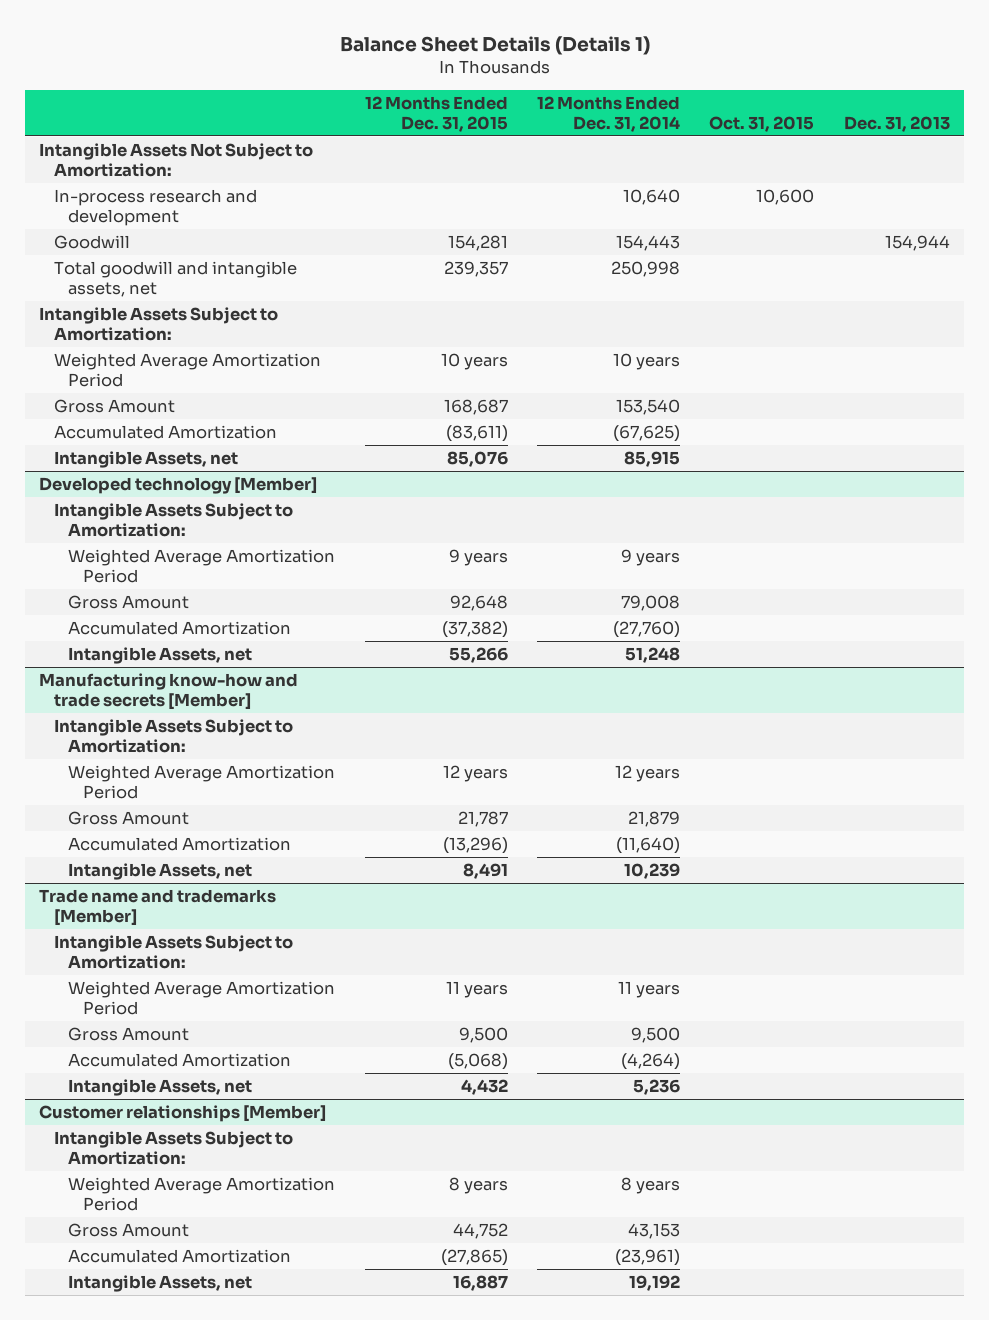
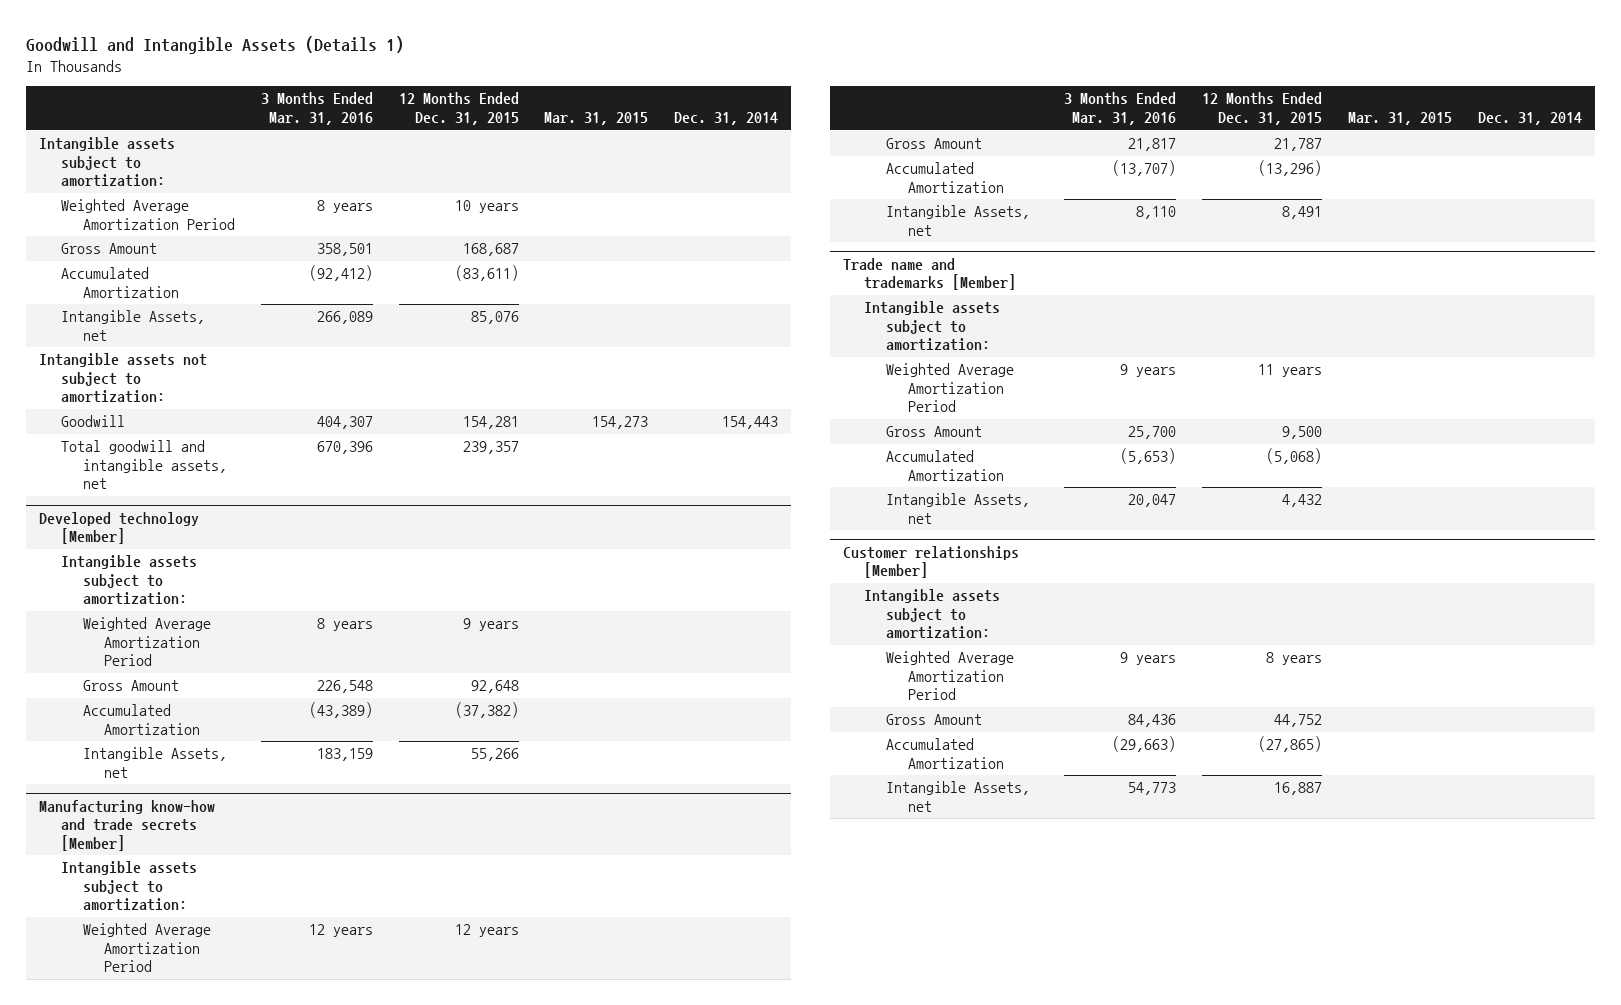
[339,35,650,55] Balance Sheet Details (Details 1) -> [26,36,405,55] Goodwill and Intangible Assets (Details 1)
[537,95,681,132] 12 Months Ended Dec. 31, 2014 -> none
[709,115,815,132] Oct. 31, 2015 -> none
[843,115,950,132] Dec. 31, 2013 -> none
none -> [260,92,373,125] 3 Months Ended Mar. 31, 2016
none -> [544,111,649,125] Mar. 31, 2015
none -> [674,111,779,125] Dec. 31, 2014
[39,142,314,178] Intangible Assets Not Subject to Amortization: -> none
[53,188,257,227] In-process research and development -> none
[39,306,279,342] Intangible Assets Subject to Amortization: -> [39,137,176,188] Intangible assets subject to amortization:
none -> [39,353,208,404] Intangible assets not subject to amortization:
[53,234,130,249] Goodwill -> [60,415,125,428] Goodwill
[53,260,297,298] Total goodwill and intangible assets, net -> [60,440,227,490] Total goodwill and intangible assets, net
[53,502,293,538] Intangible Assets Subject to Amortization: -> [60,555,197,606] Intangible assets subject to amortization:
[53,718,293,754] Intangible Assets Subject to Amortization: -> [60,861,197,912] Intangible assets subject to amortization:
[53,934,293,970] Intangible Assets Subject to Amortization: -> [864,301,1001,352] Intangible assets subject to amortization:
[53,1130,293,1166] Intangible Assets Subject to Amortization: -> [864,589,1001,640] Intangible assets subject to amortization:

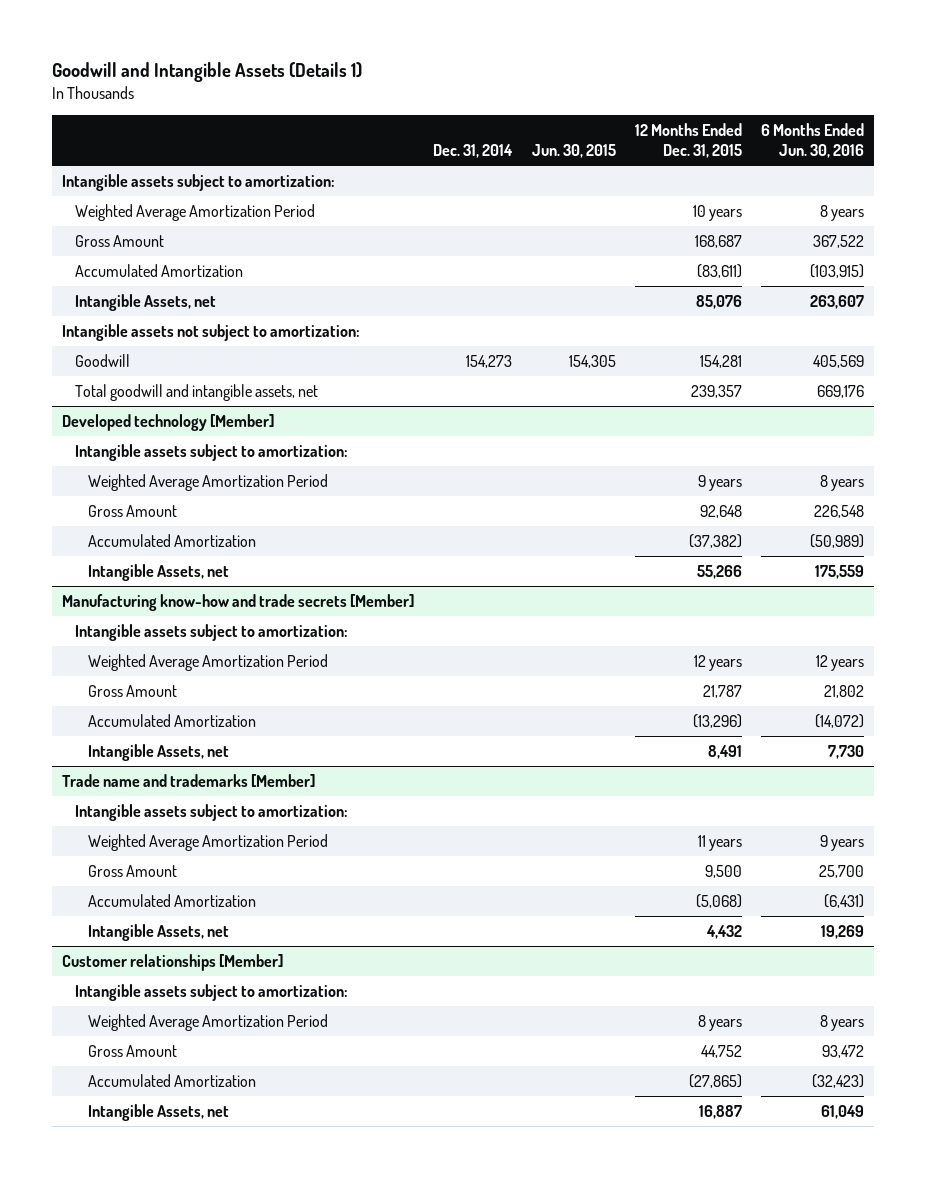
[260,92,373,125] 3 Months Ended Mar. 31, 2016 -> none
[544,111,649,125] Mar. 31, 2015 -> none
none -> [531,144,616,159] Jun. 30, 2015
none -> [761,122,865,159] 6 Months Ended Jun. 30, 2016
[722,416,779,430] 154,443 -> [466,354,513,368] 154,273

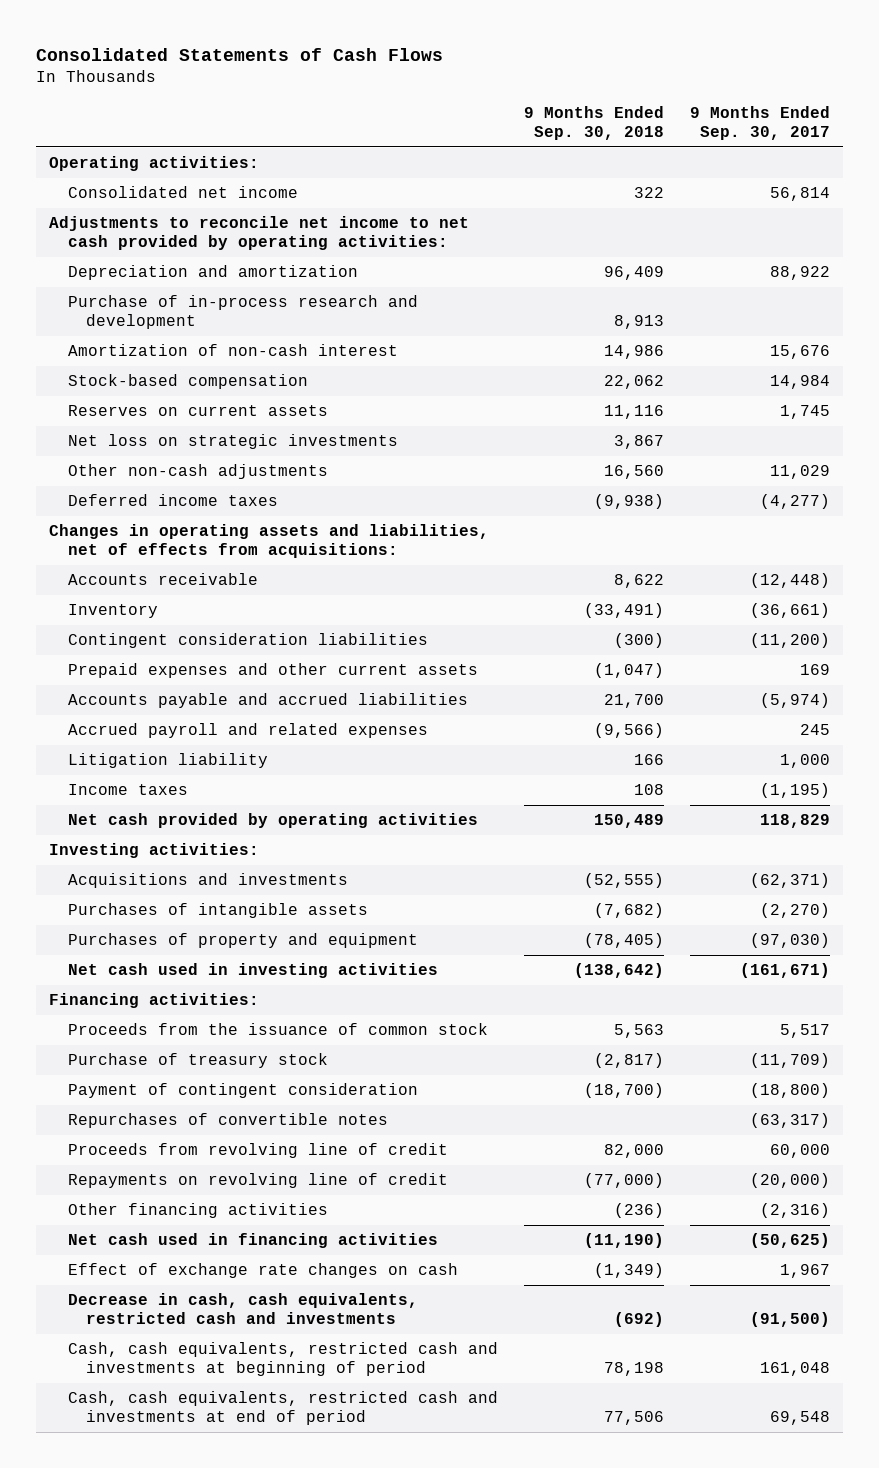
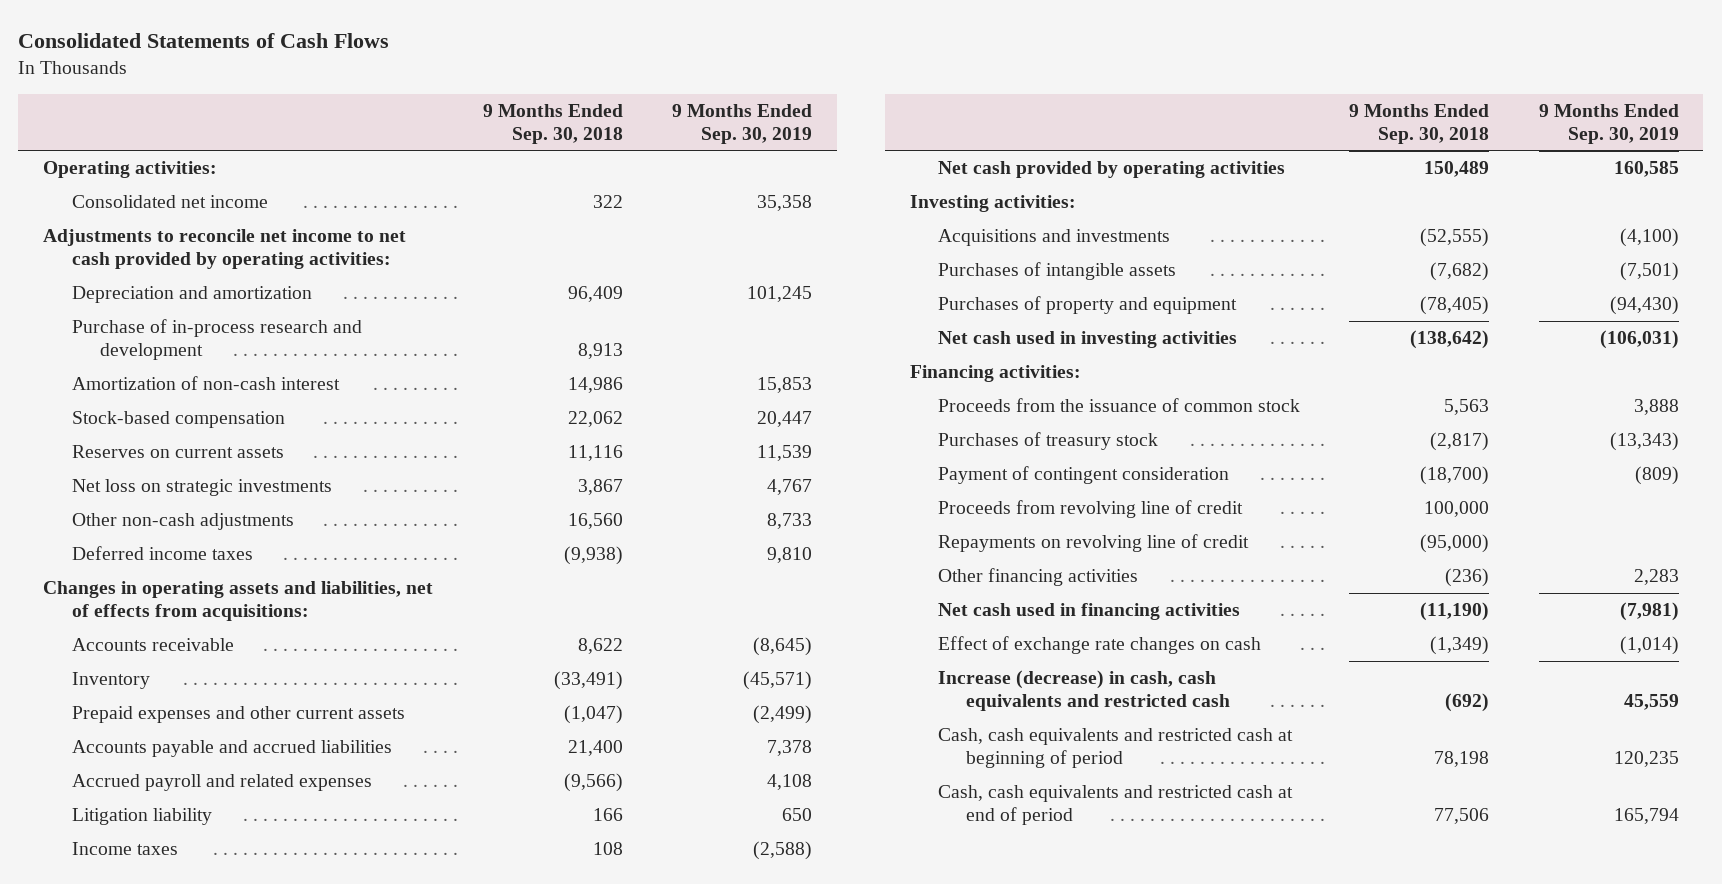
[689,105,830,141] 9 Months Ended Sep. 30, 2017 -> none
none -> [672,103,813,144] 9 Months Ended Sep. 30, 2019
[67,633,428,649] Contingent consideration liabilities -> none
[603,694,664,709] 21,700 -> [567,740,623,757] 21,400
[67,1053,328,1069] Purchase of treasury stock -> [938,432,1159,451] Purchases of treasury stock
[67,1113,388,1129] Repurchases of convertible notes -> none
[603,1144,664,1159] 82,000 -> [1424,501,1490,518] 100,000
[583,1173,664,1189] (77,000) -> [1420,534,1490,554] (95,000)
[67,1293,418,1325] Decrease in cash, cash equivalents, restricted cash and investments -> [938,670,1231,712] Increase (decrease) in cash, cash equivalents and restricted cash
[67,1342,498,1377] Cash, cash equivalents, restricted cash and investments at beginning of period -> [938,728,1294,769] Cash, cash equivalents and restricted cash at beginning of period
[67,1391,498,1426] Cash, cash equivalents, restricted cash and investments at end of period -> [938,785,1294,826] Cash, cash equivalents and restricted cash at end of period

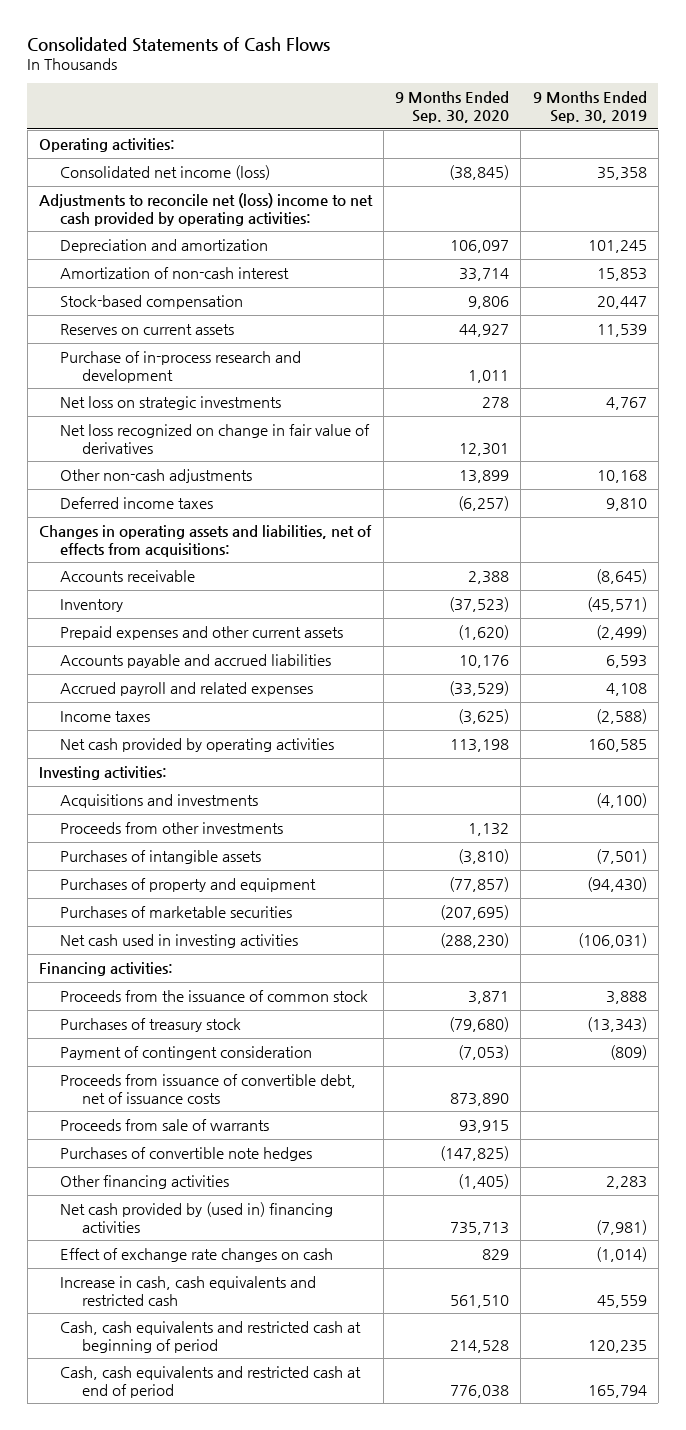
[482,103,623,144] 9 Months Ended Sep. 30, 2018 -> none
none -> [395,91,510,123] 9 Months Ended Sep. 30, 2020
[71,195,268,209] Consolidated net income -> [60,164,271,180] Consolidated net income (loss)
[43,229,407,270] Adjustments to reconcile net income to net cash provided by operating activities: -> [39,192,374,226] Adjustments to reconcile net (loss) income to net cash provided by operating activities:
[71,319,362,361] Purchase of in-process research and development -> [60,350,302,383] Purchase of in-process research and development
none -> [60,423,371,454] Net loss recognized on change in fair value of derivatives
[767,513,813,530] 8,733 -> [596,469,647,483] 10,168
[767,740,813,757] 7,378 -> [605,654,647,668] 6,593
[71,808,212,826] Litigation liability -> none
none -> [60,821,284,834] Proceeds from other investments
none -> [60,905,293,918] Purchases of marketable securities
[938,500,1244,519] Proceeds from revolving line of credit -> none
[938,534,1250,553] Repayments on revolving line of credit -> none
none -> [60,1073,357,1104] Proceeds from issuance of convertible debt, net of issuance costs
none -> [60,1118,270,1131] Proceeds from sale of warrants
none -> [60,1146,313,1161] Purchases of convertible note hedges
[938,603,1241,621] Net cash used in financing activities -> [60,1201,334,1233] Net cash provided by (used in) financing activities
[938,670,1231,712] Increase (decrease) in cash, cash equivalents and restricted cash -> [60,1275,317,1306] Increase in cash, cash equivalents and restricted cash

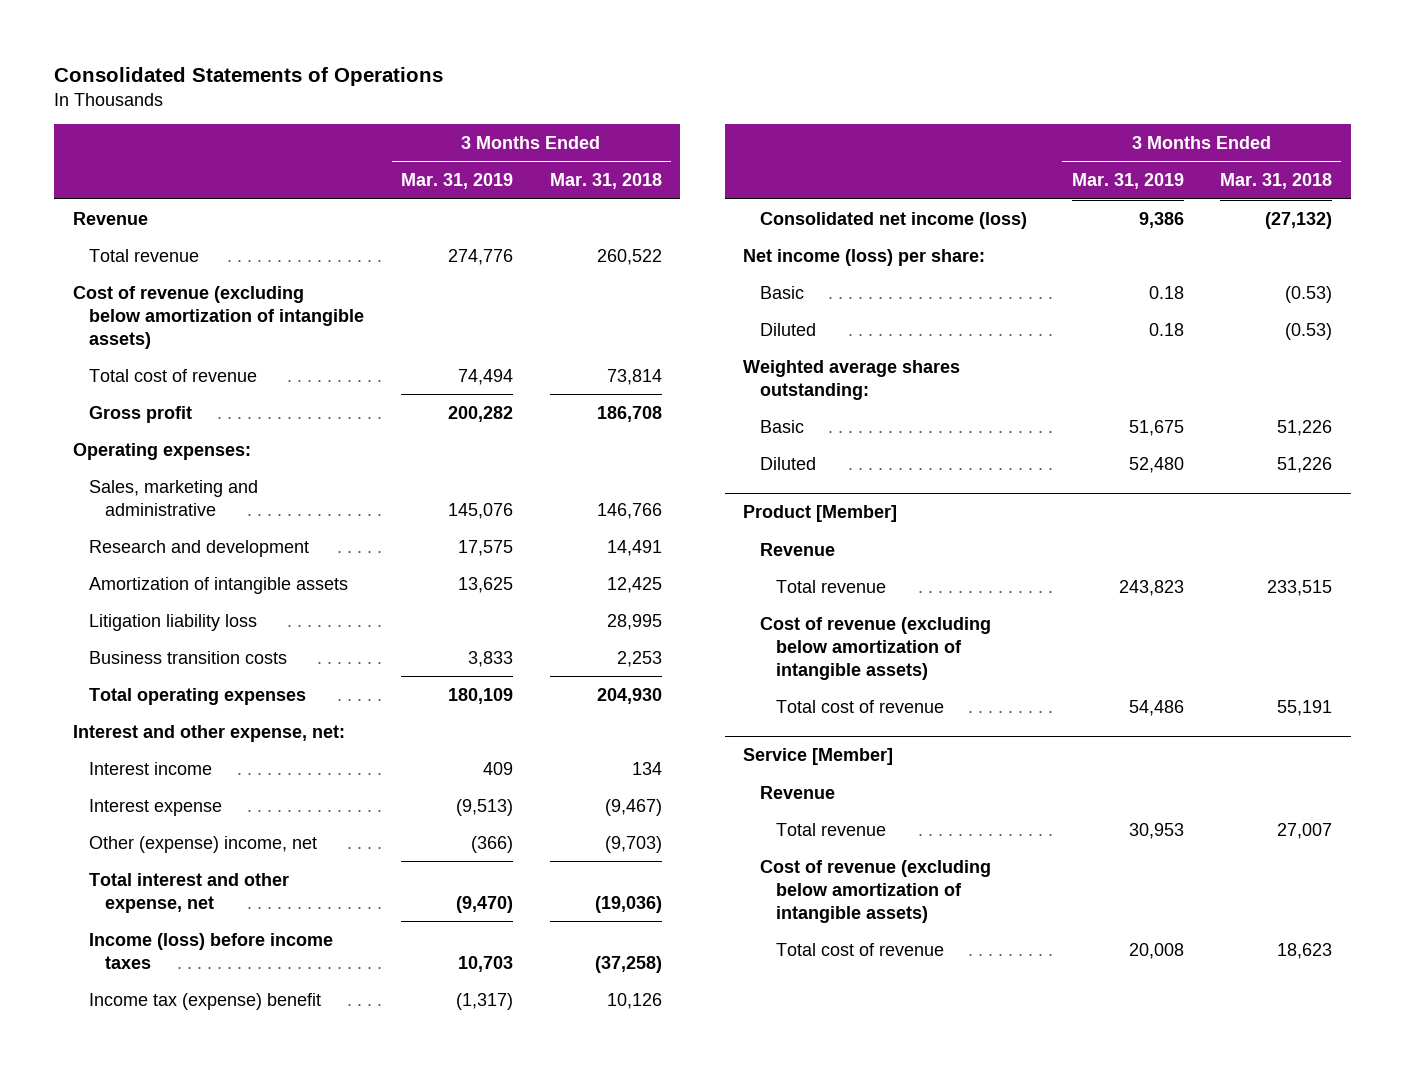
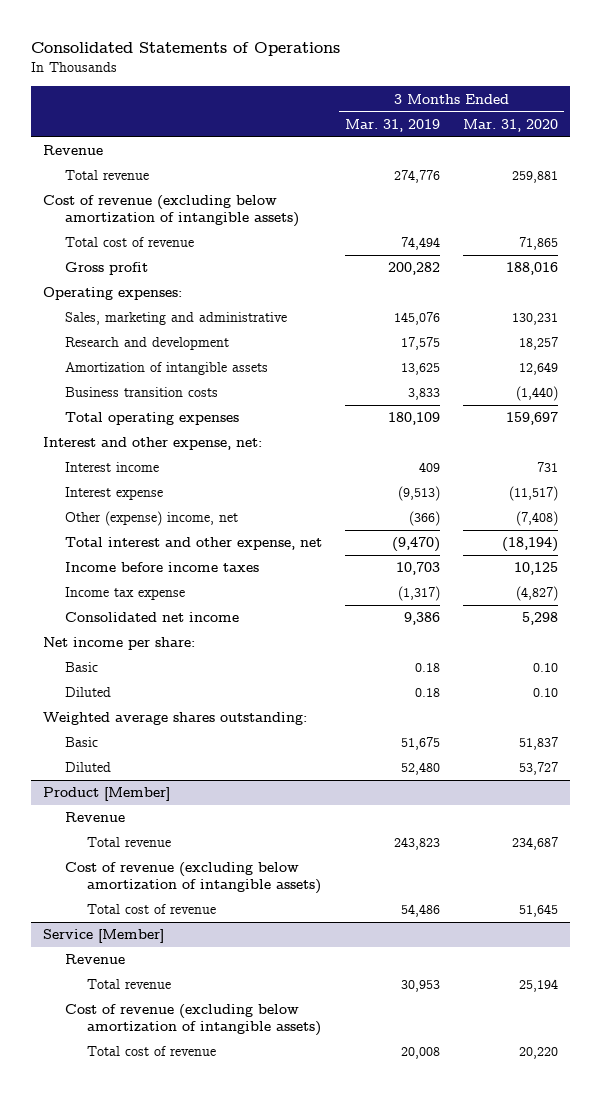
[549,173,662,190] Mar. 31, 2018 -> none
none -> [463,118,559,132] Mar. 31, 2020
[89,613,258,631] Litigation liability loss -> none
[89,932,334,969] Income (loss) before income taxes -> [65,562,260,573] Income before income taxes
[89,992,322,1010] Income tax (expense) benefit -> [65,587,186,601] Income tax expense
[759,211,1027,229] Consolidated net income (loss) -> [65,612,240,623] Consolidated net income
[743,248,986,266] Net income (loss) per share: -> [42,637,195,651] Net income per share:

